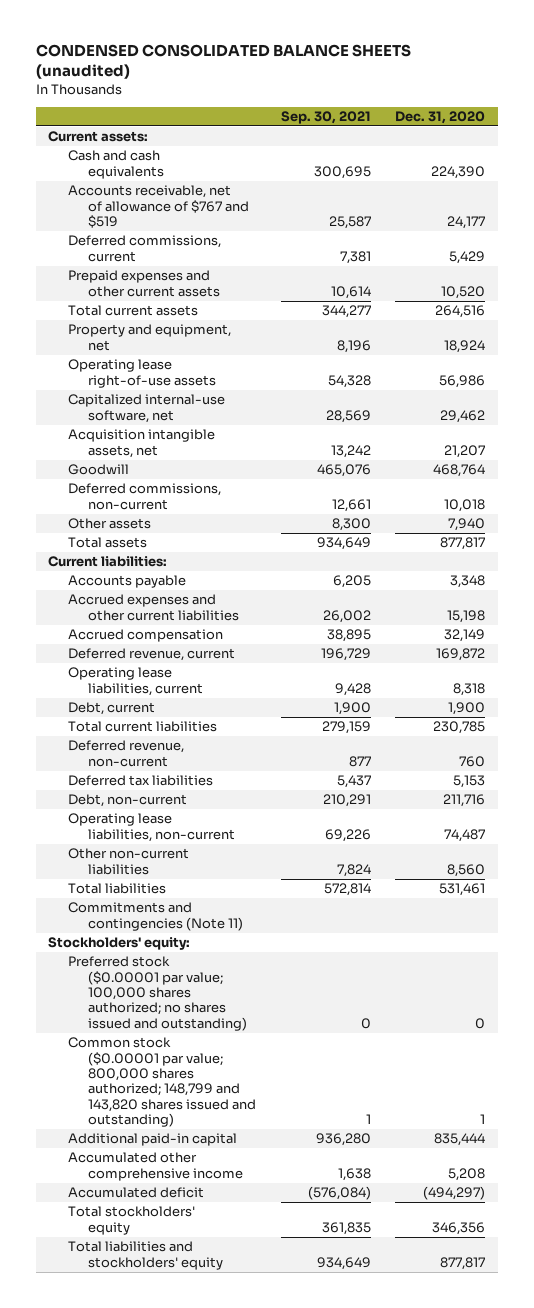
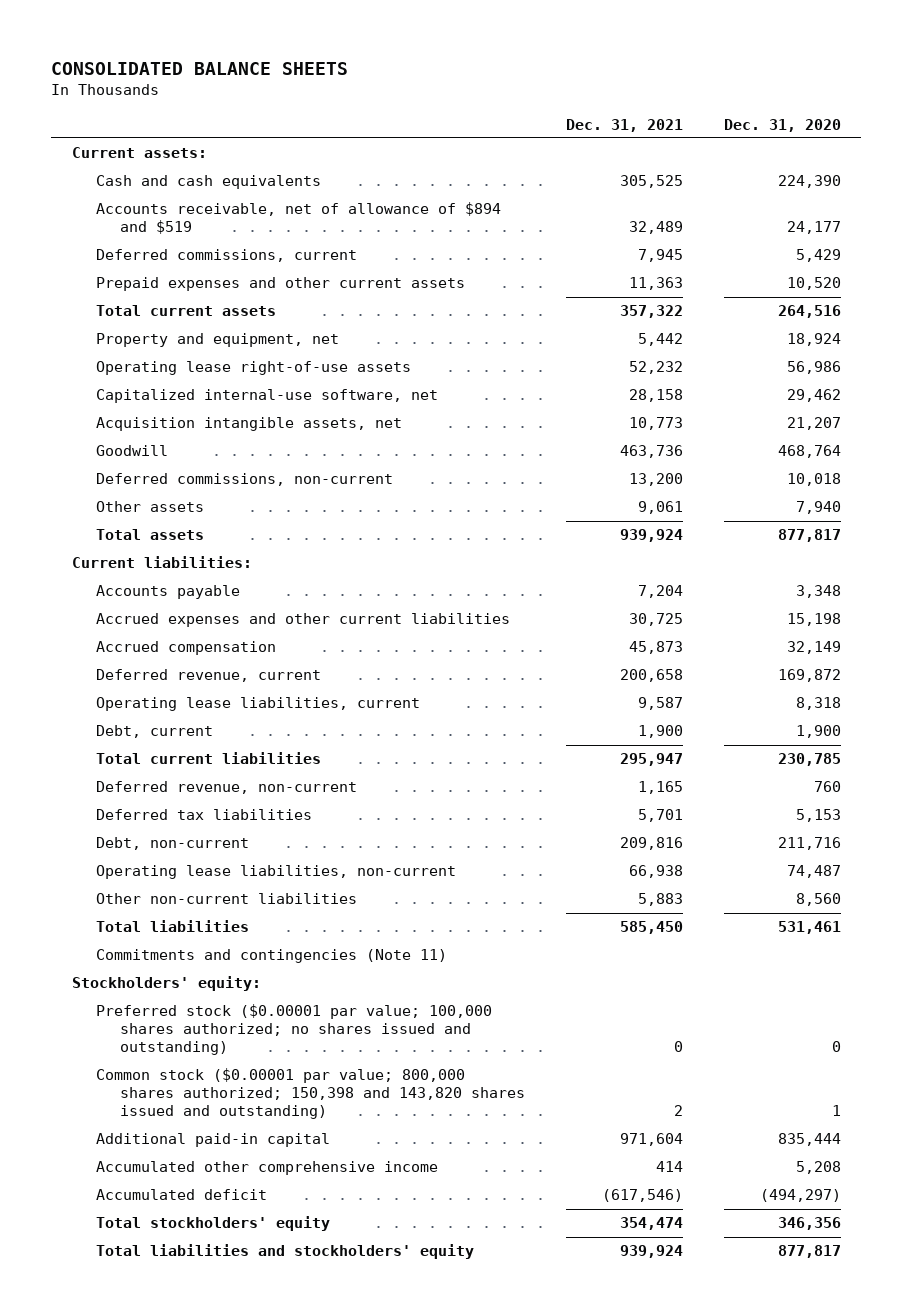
[36,44,412,80] CONDENSED CONSOLIDATED BALANCE SHEETS (unaudited) -> [51,61,349,75] CONSOLIDATED BALANCE SHEETS
[280,110,371,124] Sep. 30, 2021 -> none
none -> [565,118,683,132] Dec. 31, 2021
[68,185,250,229] Accounts receivable, net of allowance of $767 and $519 -> [95,202,501,235] Accounts receivable, net of allowance of $894 and $519
[68,1037,257,1128] Common stock ($0.00001 par value; 800,000 shares authorized; 148,799 and 143,820 shares issued and outstanding) -> [95,1068,525,1120] Common stock ($0.00001 par value; 800,000 shares authorized; 150,398 and 143,820 shares issued and outstanding)

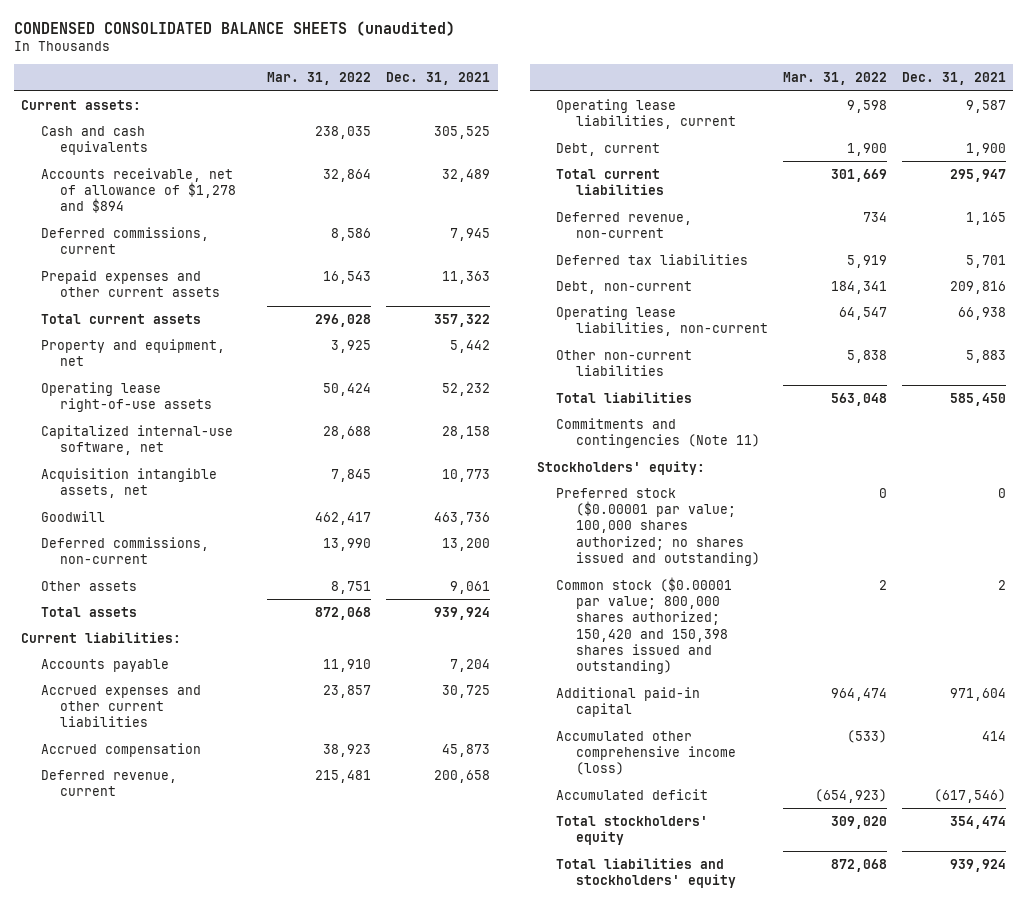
[51,61,349,75] CONSOLIDATED BALANCE SHEETS -> [13,20,455,36] CONDENSED CONSOLIDATED BALANCE SHEETS (unaudited)
[723,118,841,132] Dec. 31, 2020 -> none
none -> [267,71,372,85] Mar. 31, 2022
[95,202,501,235] Accounts receivable, net of allowance of $894 and $519 -> [40,167,237,214] Accounts receivable, net of allowance of $1,278 and $894
[95,1068,525,1120] Common stock ($0.00001 par value; 800,000 shares authorized; 150,398 and 143,820 shares issued and outstanding) -> [556,576,733,675] Common stock ($0.00001 par value; 800,000 shares authorized; 150,420 and 150,398 shares issued and outstanding)
[95,1161,438,1176] Accumulated other comprehensive income -> [556,730,736,776] Accumulated other comprehensive income (loss)

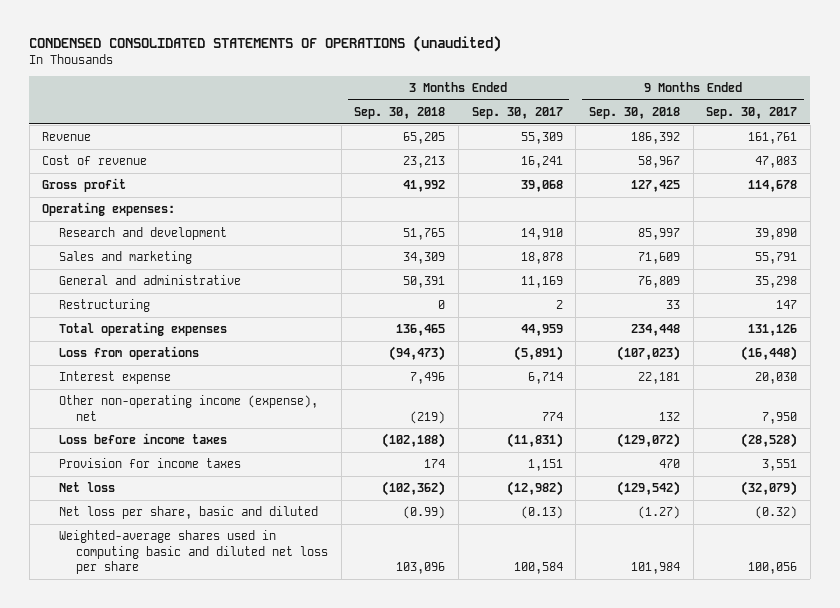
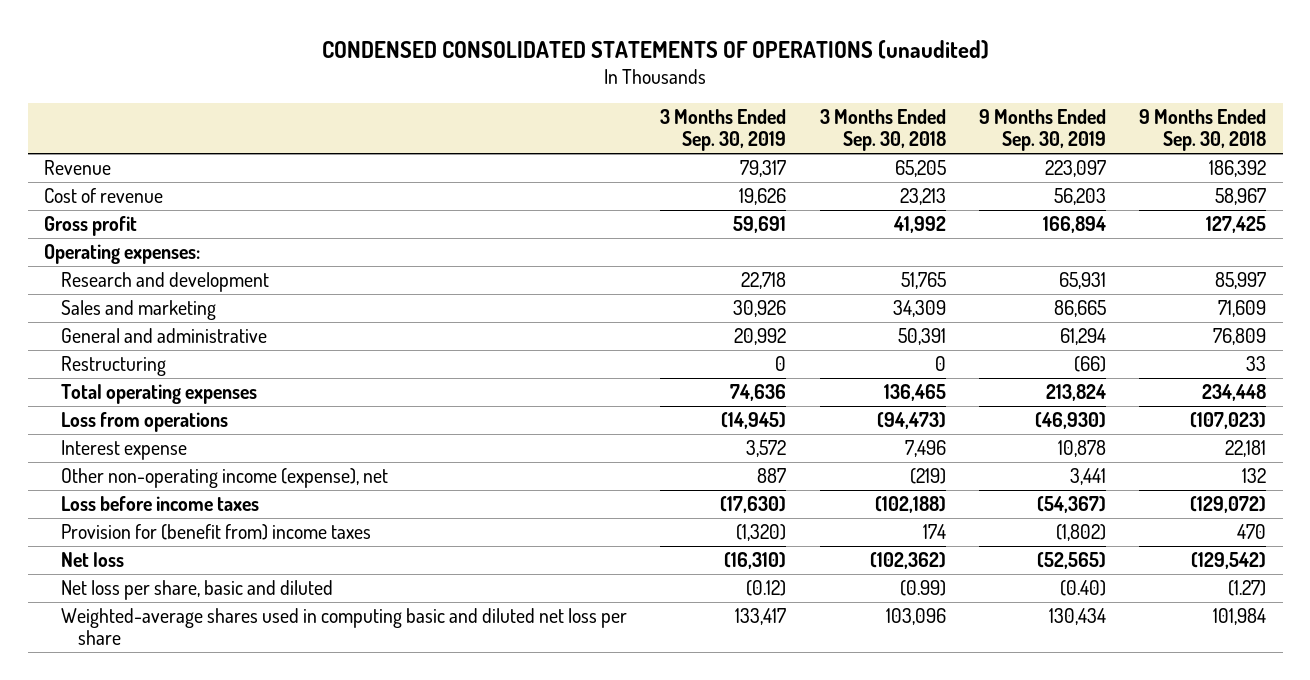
[471,106,563,119] Sep. 30, 2017 -> none
[706,106,798,119] Sep. 30, 2017 -> none
none -> [660,109,787,152] 3 Months Ended Sep. 30, 2019
none -> [978,109,1106,152] 9 Months Ended Sep. 30, 2019
[59,458,242,469] Provision for income taxes -> [60,523,371,540] Provision for (benefit from) income taxes

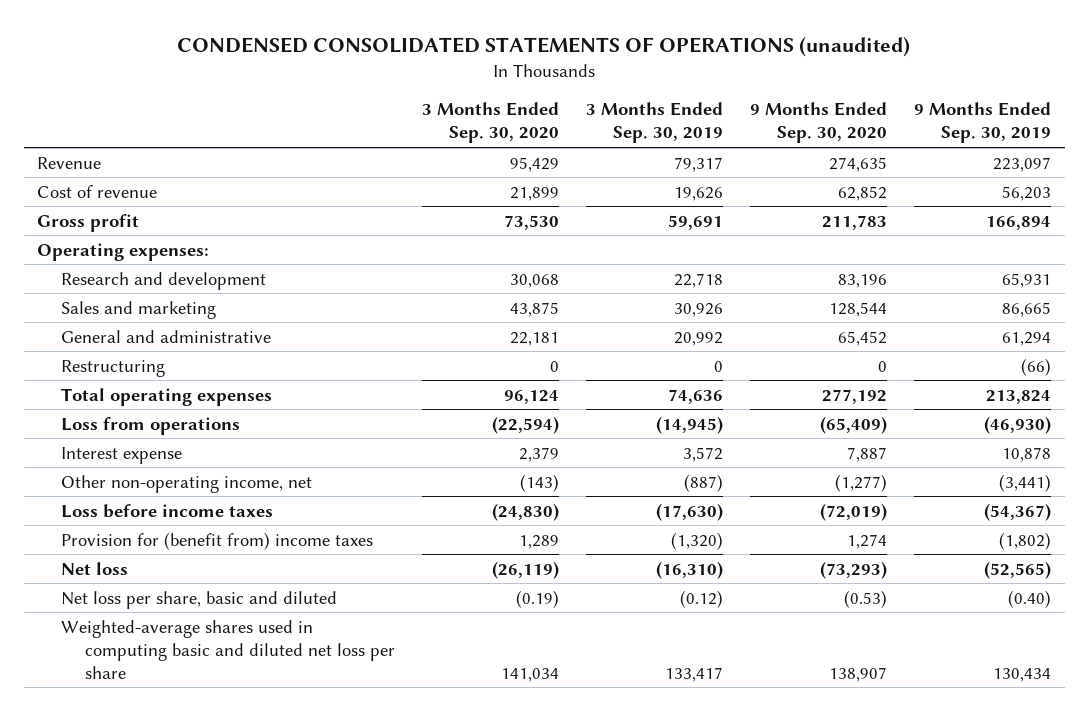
[819,109,946,152] 3 Months Ended Sep. 30, 2018 -> none
[1139,109,1267,152] 9 Months Ended Sep. 30, 2018 -> none
none -> [422,102,560,144] 3 Months Ended Sep. 30, 2020
none -> [750,102,888,144] 9 Months Ended Sep. 30, 2020
[60,467,388,488] Other non-operating income (expense), net -> [61,474,313,493] Other non-operating income, net
[757,467,787,483] 887 -> [684,473,724,492] (887)
[1069,467,1106,485] 3,441 -> [999,473,1052,492] (3,441)

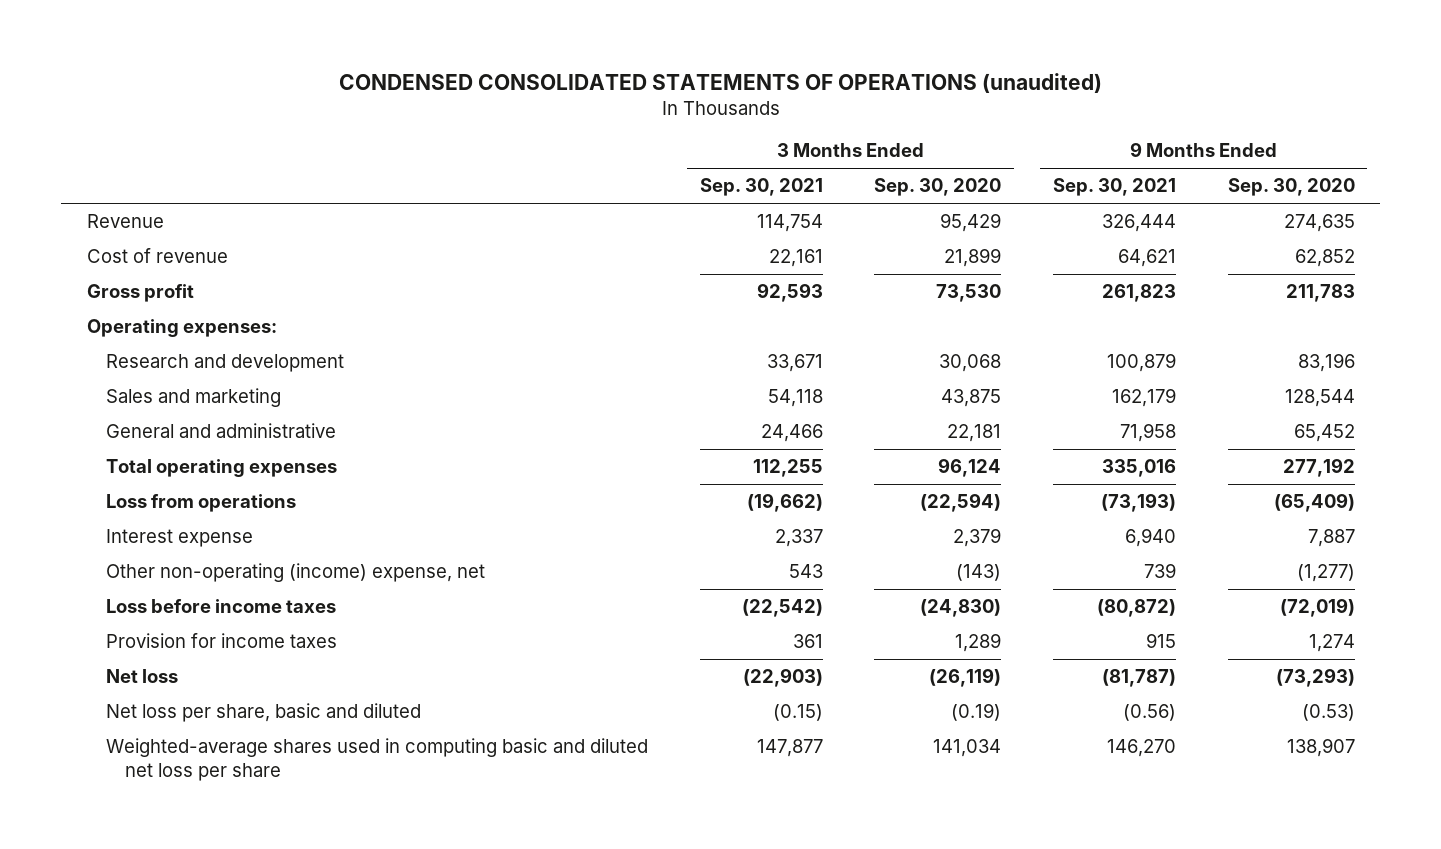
[586,102,724,144] 3 Months Ended Sep. 30, 2019 -> none
[914,102,1052,144] 9 Months Ended Sep. 30, 2019 -> none
none -> [699,178,823,197] Sep. 30, 2021
none -> [1052,178,1176,197] Sep. 30, 2021
[61,359,166,377] Restructuring -> none
[61,474,313,493] Other non-operating income, net -> [106,563,486,583] Other non-operating (income) expense, net
[61,531,374,550] Provision for (benefit from) income taxes -> [106,633,338,649] Provision for income taxes

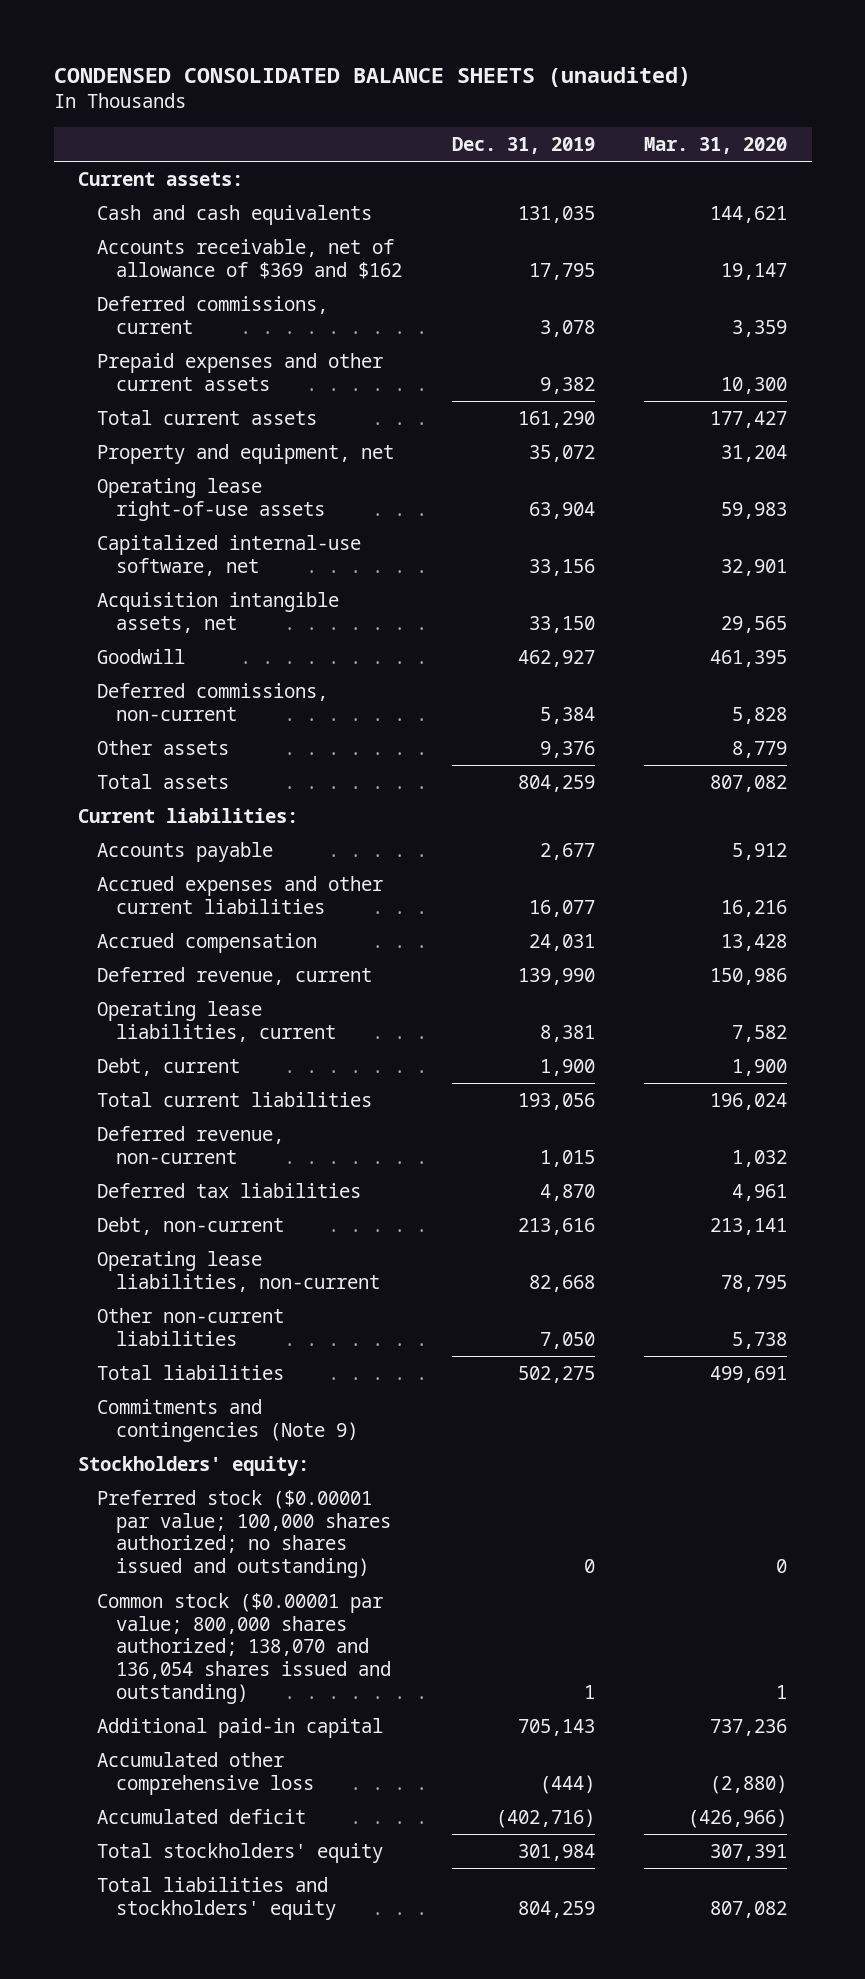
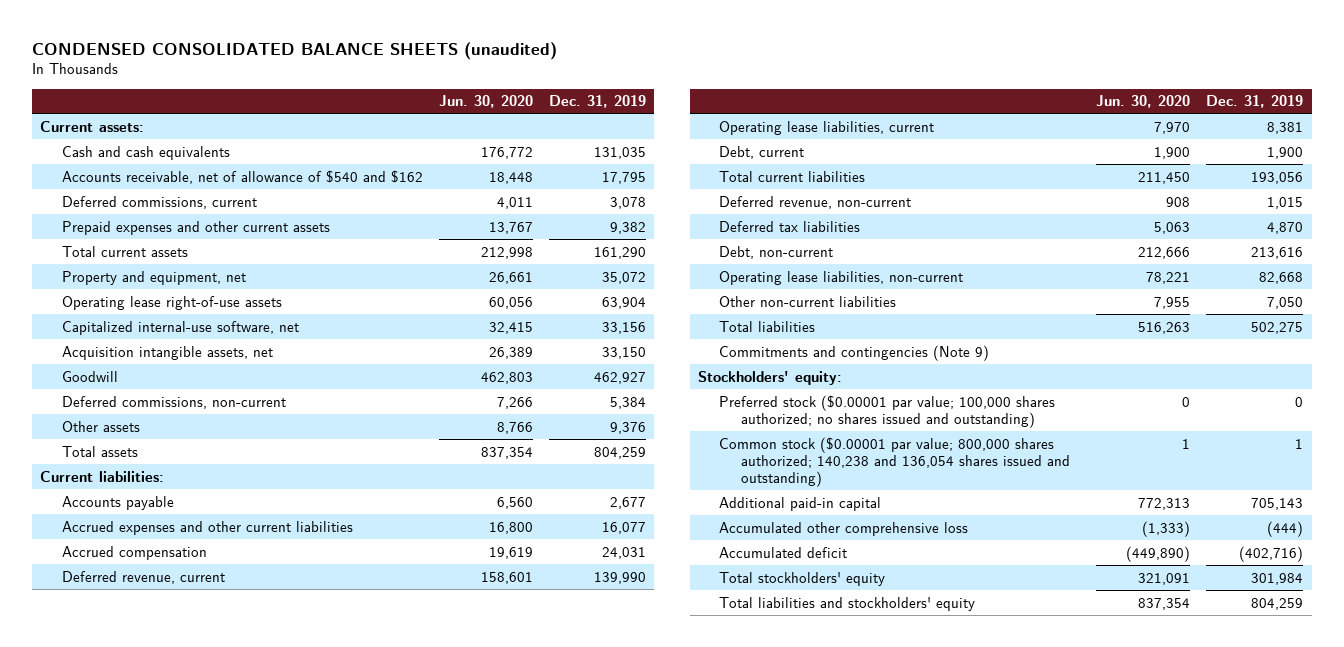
[644,136,788,154] Mar. 31, 2020 -> none
none -> [438,95,533,109] Jun. 30, 2020
[97,238,403,279] Accounts receivable, net of allowance of $369 and $162 -> [61,169,423,184] Accounts receivable, net of allowance of $540 and $162
[97,1592,392,1704] Common stock ($0.00001 par value; 800,000 shares authorized; 138,070 and 136,054 shares issued and outstanding) -> [719,436,1070,487] Common stock ($0.00001 par value; 800,000 shares authorized; 140,238 and 136,054 shares issued and outstanding)

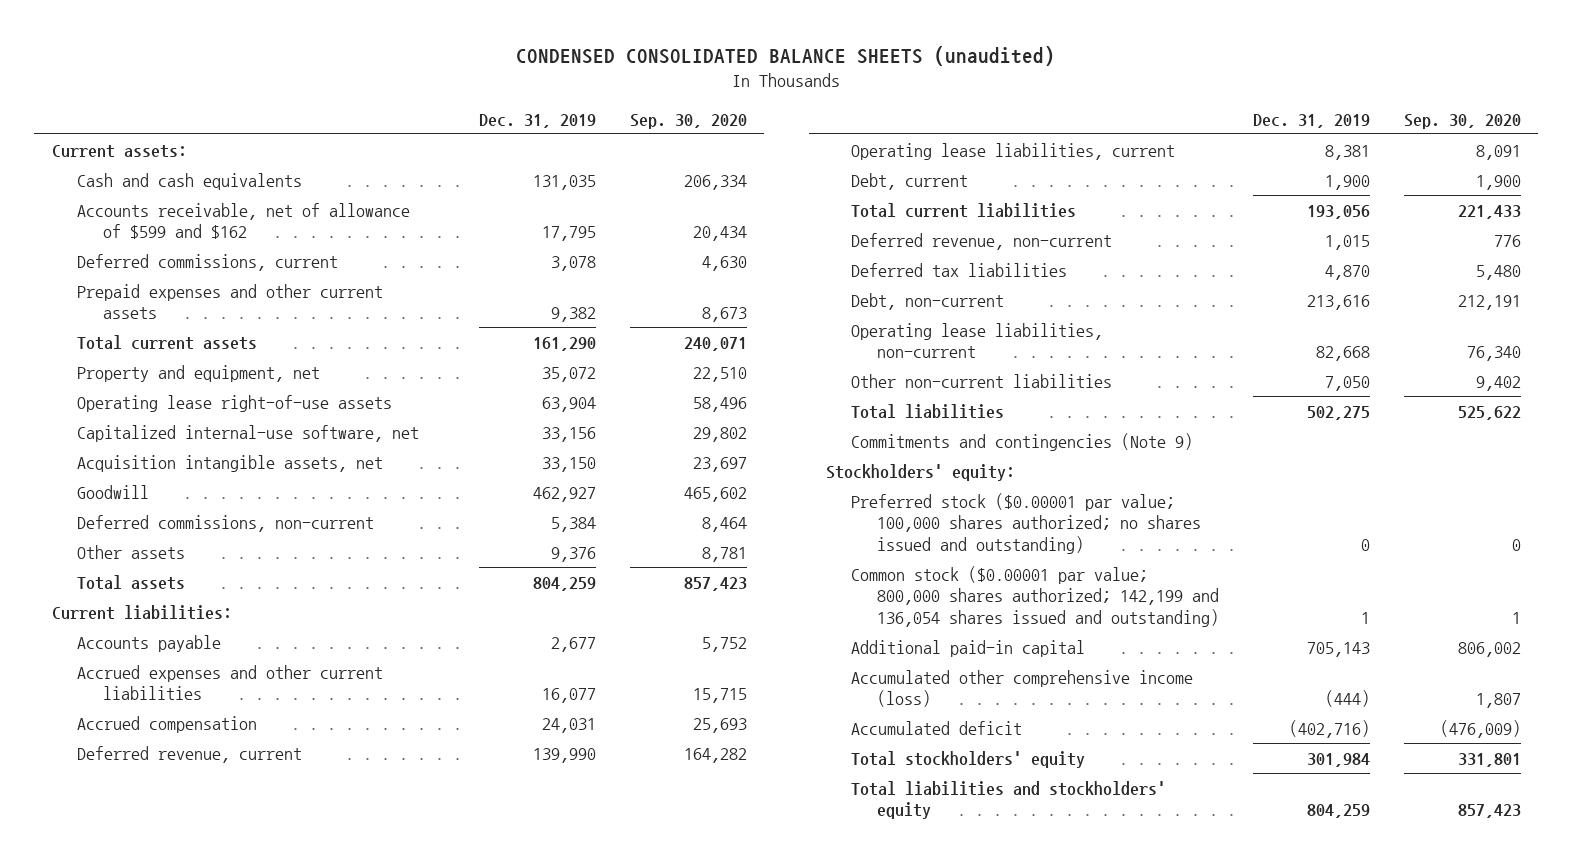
[438,95,533,109] Jun. 30, 2020 -> none
none -> [629,113,747,129] Sep. 30, 2020
[61,169,423,184] Accounts receivable, net of allowance of $540 and $162 -> [77,202,411,240] Accounts receivable, net of allowance of $599 and $162
[719,436,1070,487] Common stock ($0.00001 par value; 800,000 shares authorized; 140,238 and 136,054 shares issued and outstanding) -> [851,565,1219,628] Common stock ($0.00001 par value; 800,000 shares authorized; 142,199 and 136,054 shares issued and outstanding)
[719,521,969,536] Accumulated other comprehensive loss -> [851,669,1194,708] Accumulated other comprehensive income (loss)

